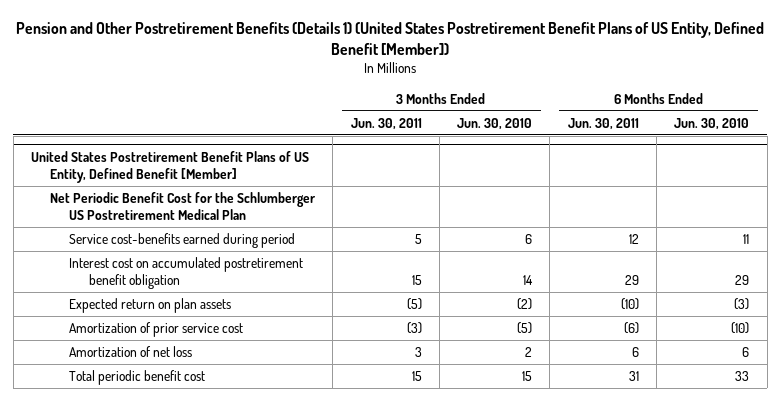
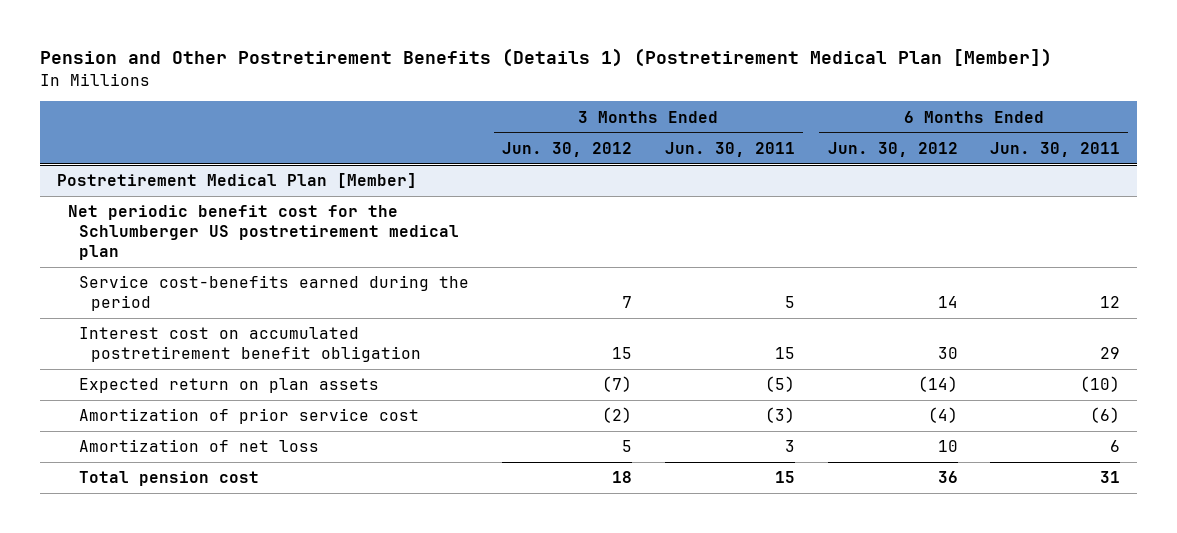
[16,21,765,55] Pension and Other Postretirement Benefits (Details 1) (United States Postretirement Benefit Plans of US Entity, Defined Benefit [Member]) -> [40,48,1053,68] Pension and Other Postretirement Benefits (Details 1) (Postretirement Medical Plan [Member])
[457,117,533,130] Jun. 30, 2010 -> none
[674,117,750,130] Jun. 30, 2010 -> none
none -> [502,141,633,157] Jun. 30, 2012
none -> [827,141,958,157] Jun. 30, 2012
[30,150,309,183] United States Postretirement Benefit Plans of US Entity, Defined Benefit [Member] -> none
none -> [56,173,417,189] Postretirement Medical Plan [Member]
[50,192,317,221] Net Periodic Benefit Cost for the Schlumberger US Postretirement Medical Plan -> [67,205,460,260] Net periodic benefit cost for the Schlumberger US postretirement medical plan
[69,233,296,249] Service cost-benefits earned during period -> [79,275,470,312] Service cost-benefits earned during the period
[69,370,206,386] Total periodic benefit cost -> [79,471,260,487] Total pension cost

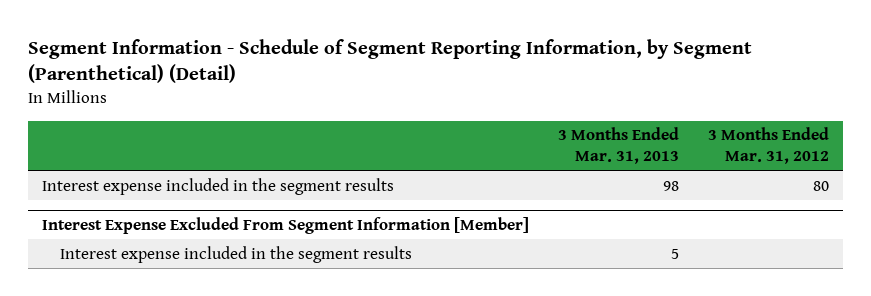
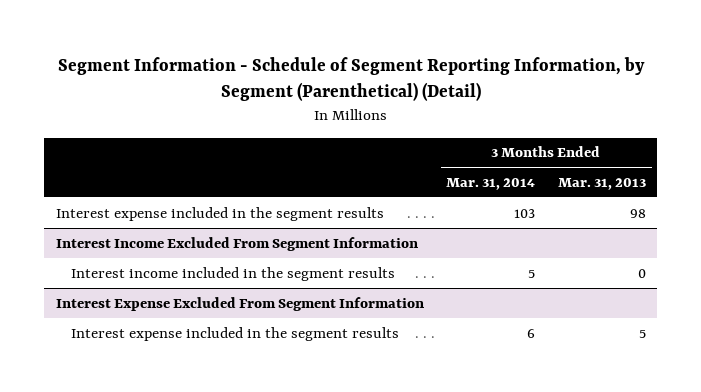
[707,127,829,164] 3 Months Ended Mar. 31, 2012 -> none
none -> [446,177,536,190] Mar. 31, 2014
none -> [55,236,418,251] Interest Income Excluded From Segment Information
none -> [70,266,395,281] Interest income included in the segment results
[41,217,529,235] Interest Expense Excluded From Segment Information [Member] -> [55,296,424,311] Interest Expense Excluded From Segment Information

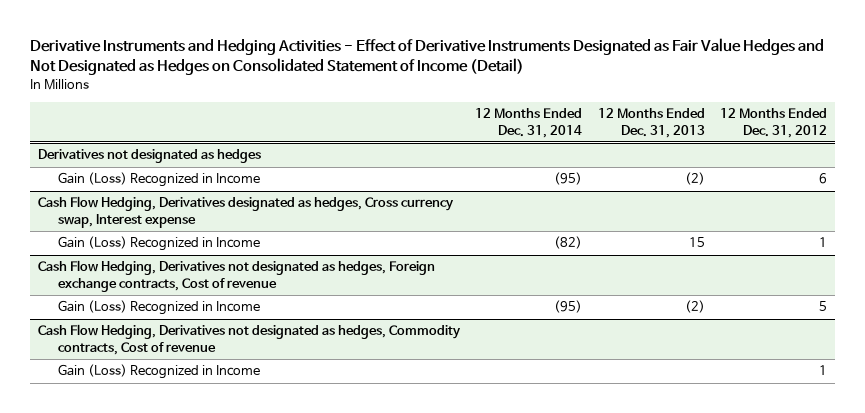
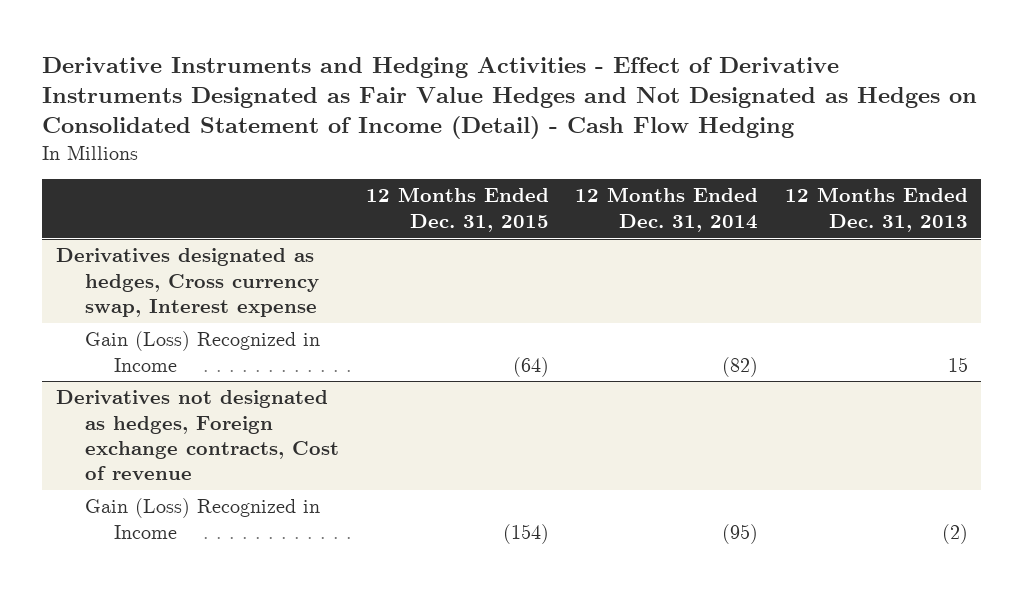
[30,37,825,76] Derivative Instruments and Hedging Activities - Effect of Derivative Instruments Designated as Fair Value Hedges and Not Designated as Hedges on Consolidated Statement of Income (Detail) -> [42,56,978,140] Derivative Instruments and Hedging Activities - Effect of Derivative Instruments Designated as Fair Value Hedges and Not Designated as Hedges on Consolidated Statement of Income (Detail) - Cash Flow Hedging
[720,108,828,138] 12 Months Ended Dec. 31, 2012 -> none
none -> [365,187,549,232] 12 Months Ended Dec. 31, 2015
[37,149,261,164] Derivatives not designated as hedges -> none
[58,172,261,188] Gain (Loss) Recognized in Income -> none
[37,196,454,228] Cash Flow Hedging, Derivatives designated as hedges, Cross currency swap, Interest expense -> [55,248,319,317] Derivatives designated as hedges, Cross currency swap, Interest expense
[37,260,435,292] Cash Flow Hedging, Derivatives not designated as hedges, Foreign exchange contracts, Cost of revenue -> [55,390,339,481] Derivatives not designated as hedges, Foreign exchange contracts, Cost of revenue
[37,324,461,355] Cash Flow Hedging, Derivatives not designated as hedges, Commodity contracts, Cost of revenue -> none
[58,364,261,380] Gain (Loss) Recognized in Income -> none

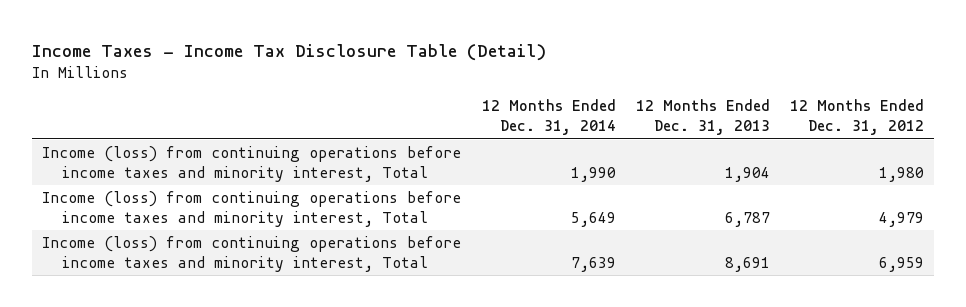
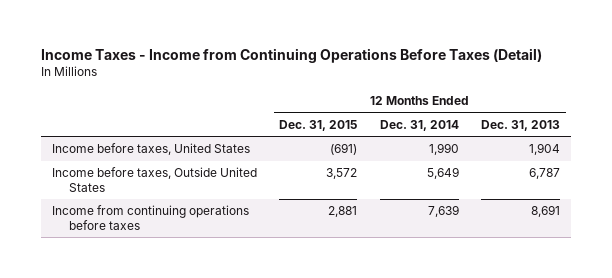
[32,43,547,61] Income Taxes - Income Tax Disclosure Table (Detail) -> [40,47,542,63] Income Taxes - Income from Continuing Operations Before Taxes (Detail)
[789,99,924,136] 12 Months Ended Dec. 31, 2012 -> none
none -> [279,119,358,131] Dec. 31, 2015
[42,146,462,183] Income (loss) from continuing operations before income taxes and minority interest, Total -> [51,143,250,156] Income before taxes, United States
[42,191,462,228] Income (loss) from continuing operations before income taxes and minority interest, Total -> [51,167,257,192] Income before taxes, Outside United States
[42,236,462,273] Income (loss) from continuing operations before income taxes and minority interest, Total -> [51,205,249,230] Income from continuing operations before taxes

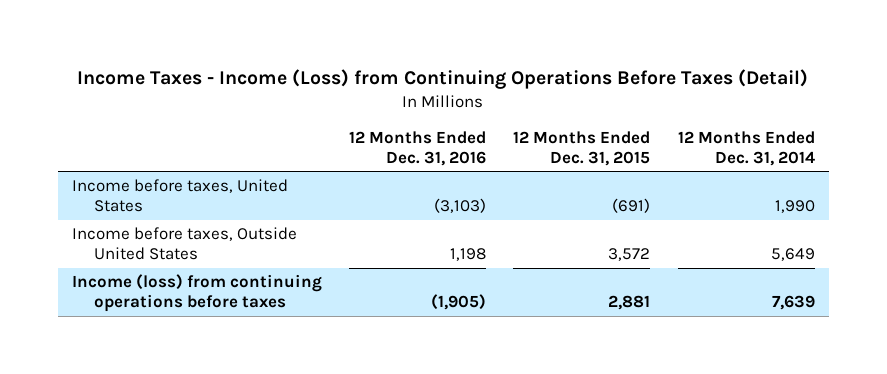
[40,47,542,63] Income Taxes - Income from Continuing Operations Before Taxes (Detail) -> [77,69,809,90] Income Taxes - Income (Loss) from Continuing Operations Before Taxes (Detail)
[480,119,560,131] Dec. 31, 2013 -> none
none -> [349,130,487,166] 12 Months Ended Dec. 31, 2016
[51,205,249,230] Income from continuing operations before taxes -> [71,274,322,313] Income (loss) from continuing operations before taxes

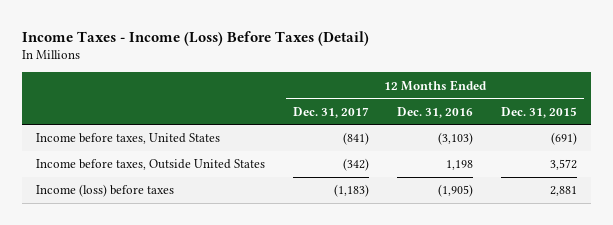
[77,69,809,90] Income Taxes - Income (Loss) from Continuing Operations Before Taxes (Detail) -> [21,30,369,46] Income Taxes - Income (Loss) Before Taxes (Detail)
[677,130,815,166] 12 Months Ended Dec. 31, 2014 -> none
none -> [292,106,369,118] Dec. 31, 2017
[71,274,322,313] Income (loss) from continuing operations before taxes -> [35,184,174,198] Income (loss) before taxes

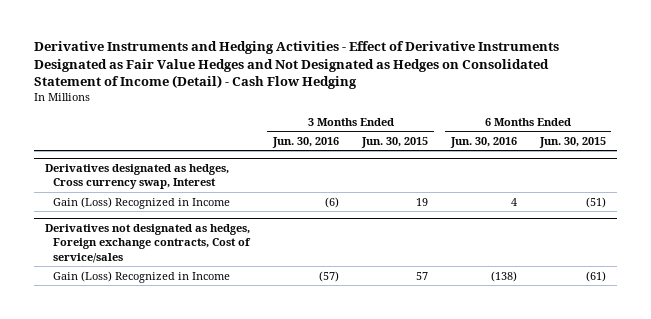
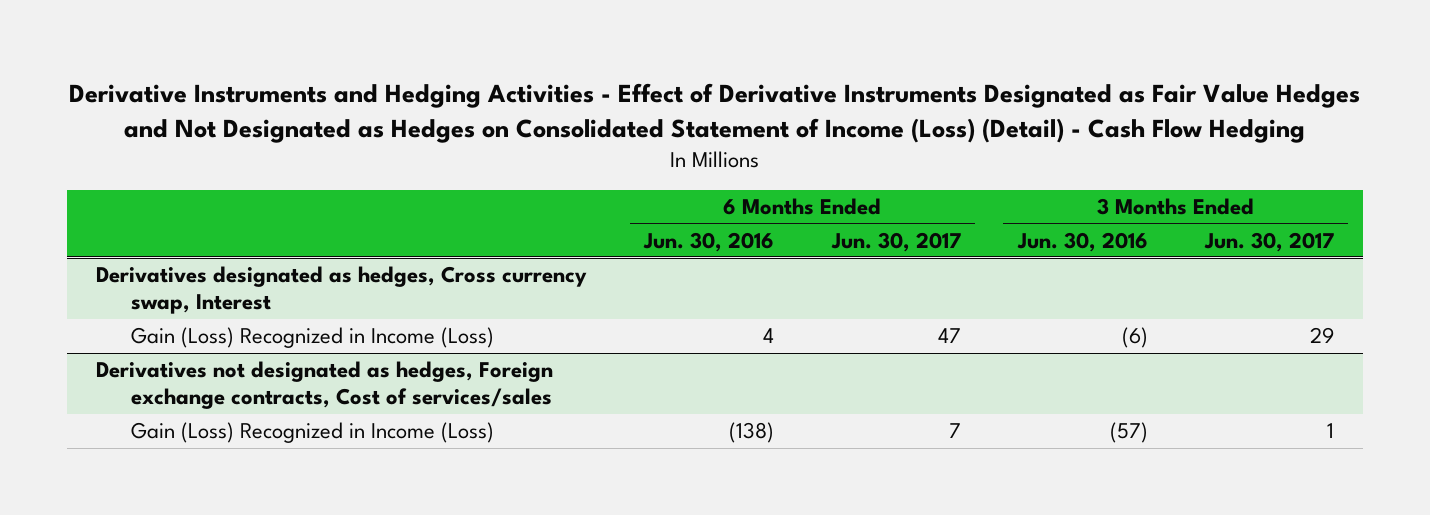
[33,41,559,90] Derivative Instruments and Hedging Activities - Effect of Derivative Instruments Designated as Fair Value Hedges and Not Designated as Hedges on Consolidated Statement of Income (Detail) - Cash Flow Hedging -> [69,83,1361,144] Derivative Instruments and Hedging Activities - Effect of Derivative Instruments Designated as Fair Value Hedges and Not Designated as Hedges on Consolidated Statement of Income (Loss) (Detail) - Cash Flow Hedging
[361,136,429,148] Jun. 30, 2015 -> none
[538,136,606,148] Jun. 30, 2015 -> none
none -> [830,231,961,252] Jun. 30, 2017
none -> [1204,231,1335,252] Jun. 30, 2017
[53,196,231,209] Gain (Loss) Recognized in Income -> [131,327,495,349] Gain (Loss) Recognized in Income (Loss)
[45,223,252,263] Derivatives not designated as hedges, Foreign exchange contracts, Cost of service/sales -> [96,361,554,410] Derivatives not designated as hedges, Foreign exchange contracts, Cost of services/sales
[53,270,231,283] Gain (Loss) Recognized in Income -> [131,422,495,444] Gain (Loss) Recognized in Income (Loss)

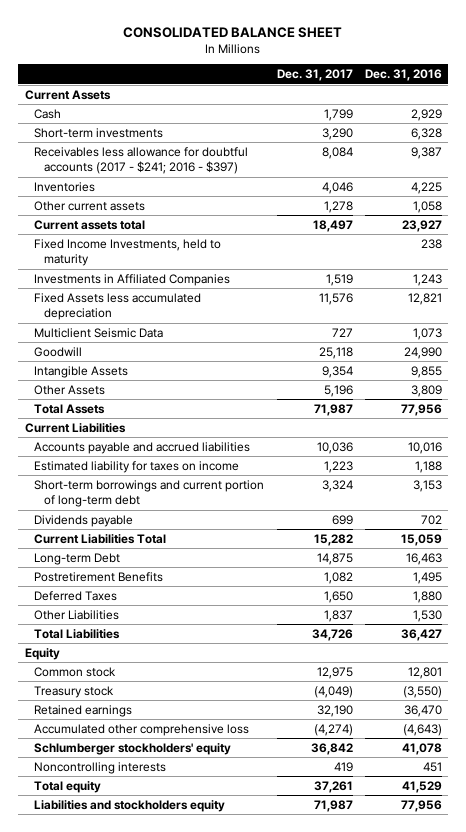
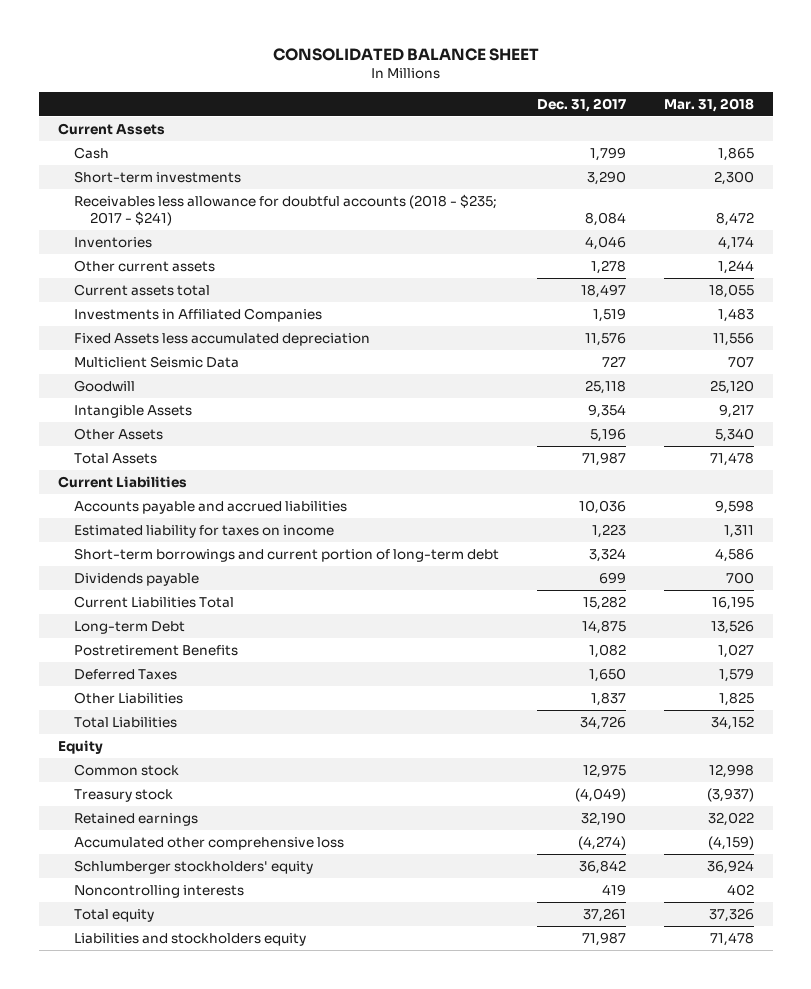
[364,69,442,82] Dec. 31, 2016 -> none
none -> [663,97,754,112] Mar. 31, 2018
[34,146,249,175] Receivables less allowance for doubtful accounts (2017 - $241; 2016 - $397) -> [73,193,497,226] Receivables less allowance for doubtful accounts (2018 - $235; 2017 - $241)
[34,238,222,267] Fixed Income Investments, held to maturity -> none

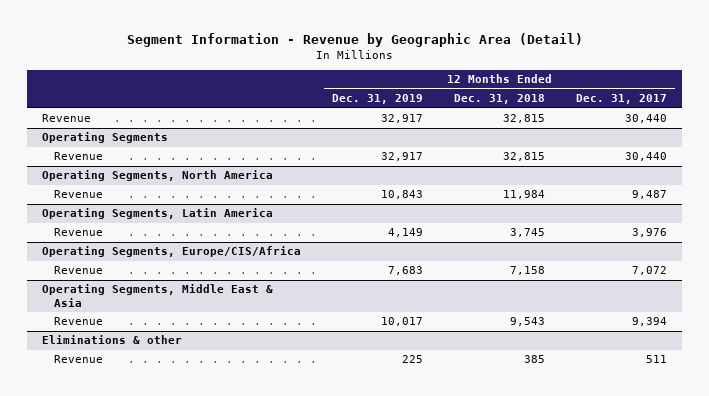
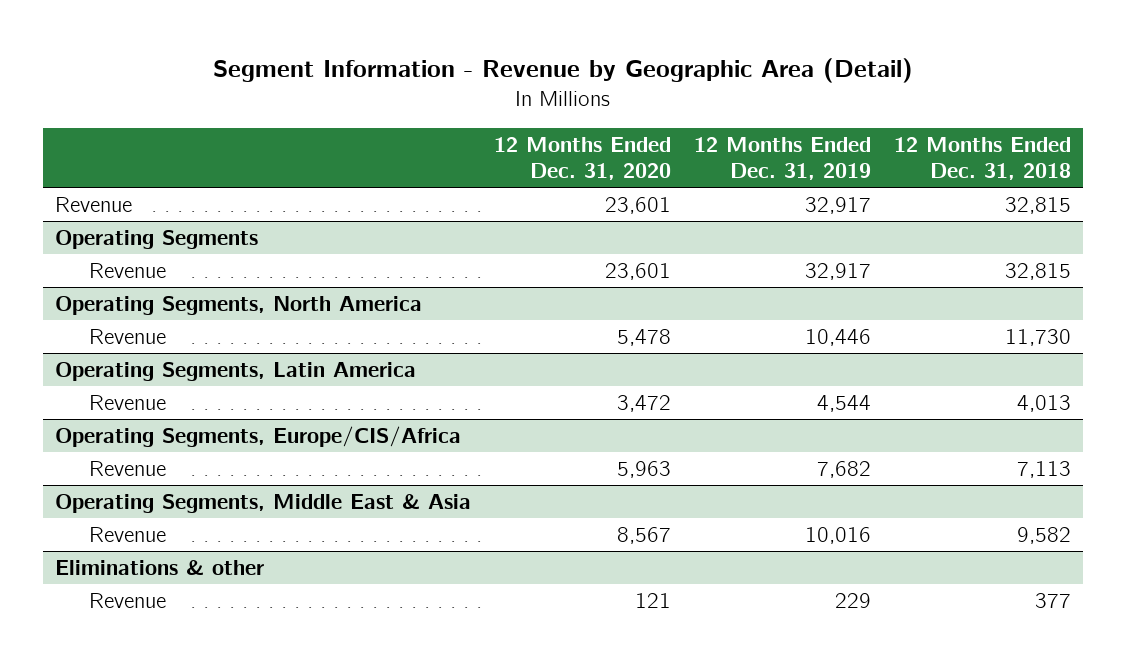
[575,94,667,105] Dec. 31, 2017 -> none
none -> [493,137,671,181] 12 Months Ended Dec. 31, 2020
[381,190,424,200] 10,843 -> [805,329,872,347] 10,446
[503,190,546,200] 11,984 -> [1005,329,1072,347] 11,730
[388,228,424,238] 4,149 -> [817,395,872,413] 4,544
[510,228,546,238] 3,745 -> [1017,395,1072,413] 4,013
[388,266,424,276] 7,683 -> [817,461,872,479] 7,682
[510,266,546,276] 7,158 -> [1017,461,1072,479] 7,113
[381,317,424,327] 10,017 -> [805,527,872,545] 10,016
[510,317,546,327] 9,543 -> [1017,527,1072,545] 9,582
[402,355,424,364] 225 -> [835,593,872,609] 229
[524,355,546,364] 385 -> [1035,593,1072,609] 377

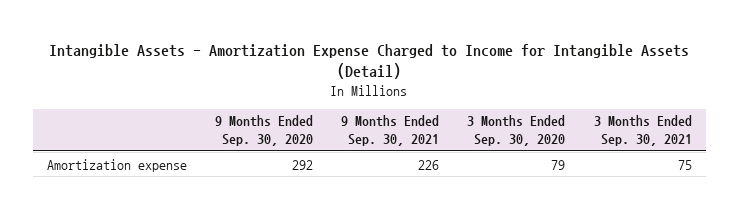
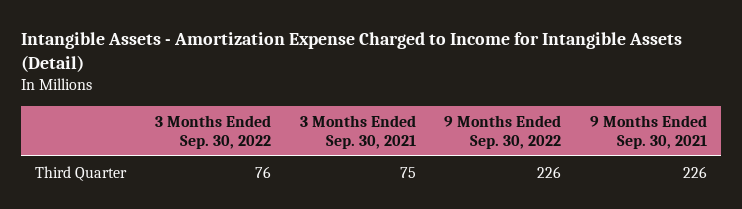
[215,115,314,146] 9 Months Ended Sep. 30, 2020 -> none
[467,115,566,146] 3 Months Ended Sep. 30, 2020 -> none
none -> [154,114,271,149] 3 Months Ended Sep. 30, 2022
none -> [444,114,562,149] 9 Months Ended Sep. 30, 2022
[46,158,187,172] Amortization expense -> [35,165,128,181] Third Quarter

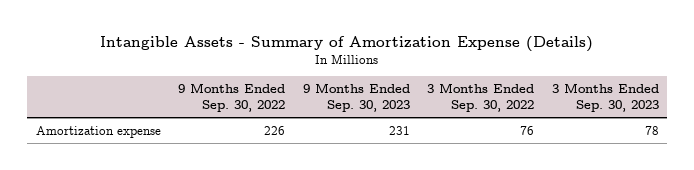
[20,32,682,73] Intangible Assets - Amortization Expense Charged to Income for Intangible Assets (Detail) -> [100,35,594,52] Intangible Assets - Summary of Amortization Expense (Details)
[299,114,416,149] 3 Months Ended Sep. 30, 2021 -> none
[589,114,707,149] 9 Months Ended Sep. 30, 2021 -> none
none -> [302,82,410,113] 9 Months Ended Sep. 30, 2023
none -> [551,82,659,113] 3 Months Ended Sep. 30, 2023
[35,165,128,181] Third Quarter -> [35,125,161,138] Amortization expense

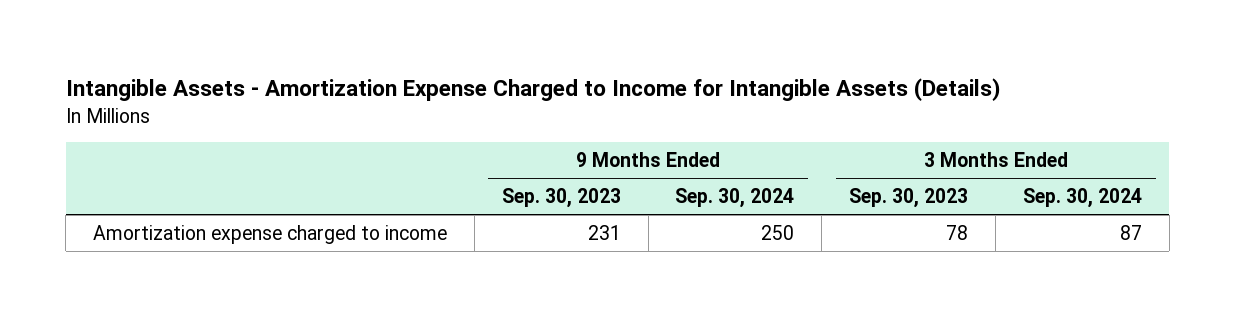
[100,35,594,52] Intangible Assets - Summary of Amortization Expense (Details) -> [65,78,1000,102] Intangible Assets - Amortization Expense Charged to Income for Intangible Assets (Details)
[178,82,286,113] 9 Months Ended Sep. 30, 2022 -> none
[427,82,535,113] 3 Months Ended Sep. 30, 2022 -> none
none -> [675,188,795,209] Sep. 30, 2024
none -> [1022,188,1142,209] Sep. 30, 2024
[35,125,161,138] Amortization expense -> [93,224,448,244] Amortization expense charged to income

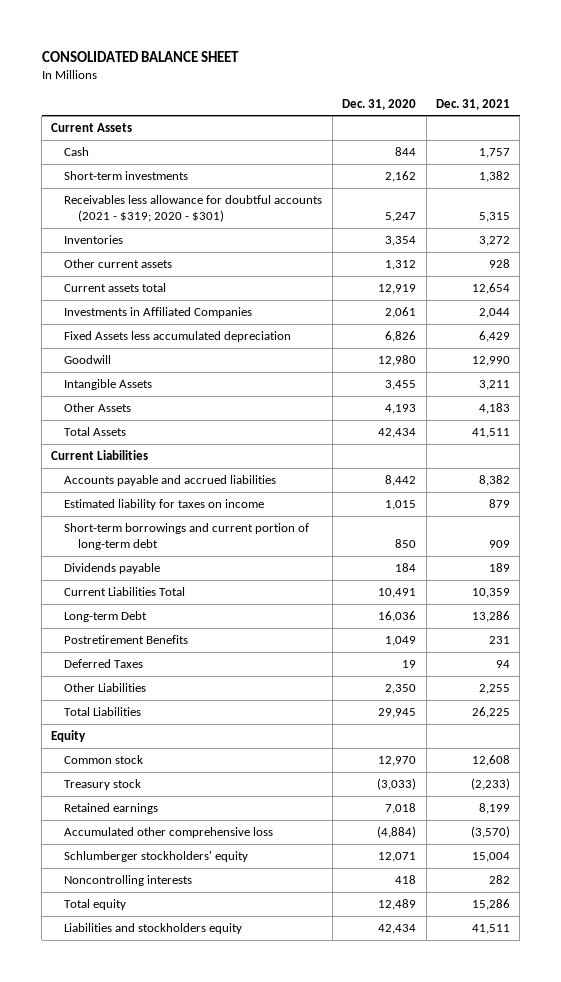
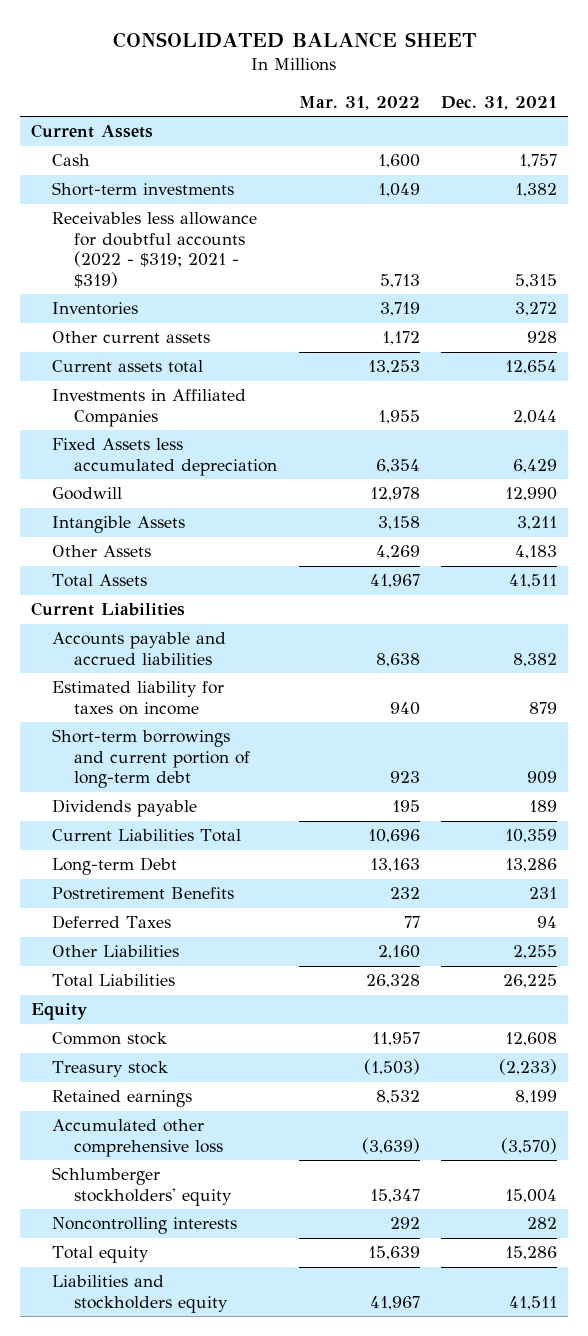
[342,98,417,110] Dec. 31, 2020 -> none
none -> [298,96,420,111] Mar. 31, 2022
[64,195,323,223] Receivables less allowance for doubtful accounts (2021 - $319; 2020 - $301) -> [52,212,258,288] Receivables less allowance for doubtful accounts (2022 - $319; 2021 - $319)

